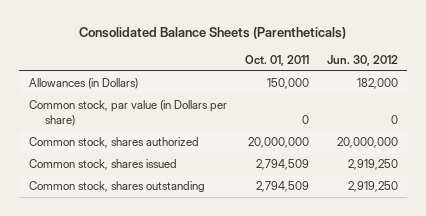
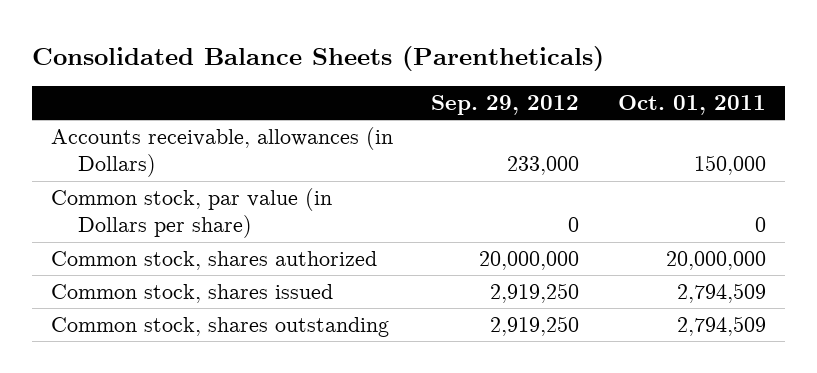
[326,54,398,66] Jun. 30, 2012 -> none
none -> [431,94,580,115] Sep. 29, 2012
[28,78,138,90] Allowances (in Dollars) -> [50,126,393,178] Accounts receivable, allowances (in Dollars)

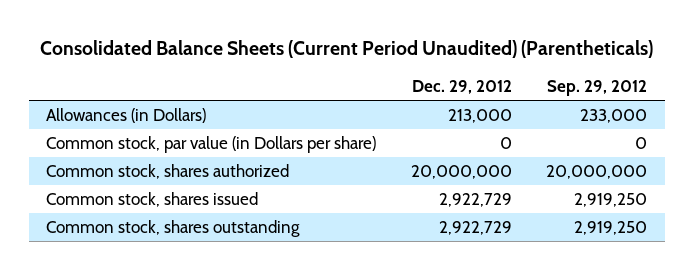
[31,45,604,71] Consolidated Balance Sheets (Parentheticals) -> [39,39,653,58] Consolidated Balance Sheets (Current Period Unaudited) (Parentheticals)
[617,94,766,115] Oct. 01, 2011 -> none
none -> [411,79,512,94] Dec. 29, 2012
[50,126,393,178] Accounts receivable, allowances (in Dollars) -> [46,108,207,124] Allowances (in Dollars)

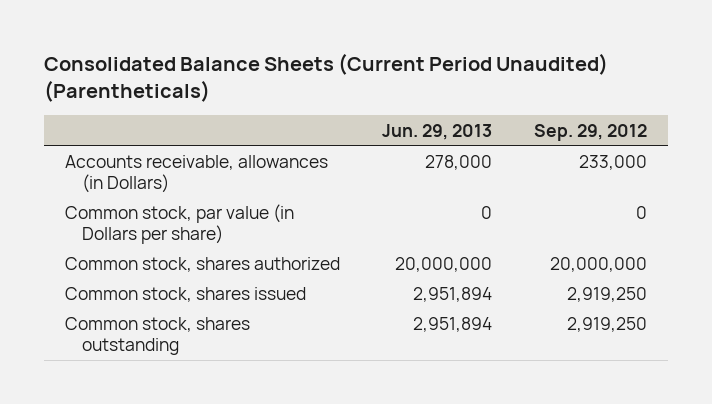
[411,79,512,94] Dec. 29, 2012 -> none
none -> [381,123,492,140] Jun. 29, 2013
[46,108,207,124] Allowances (in Dollars) -> [64,155,328,193] Accounts receivable, allowances (in Dollars)

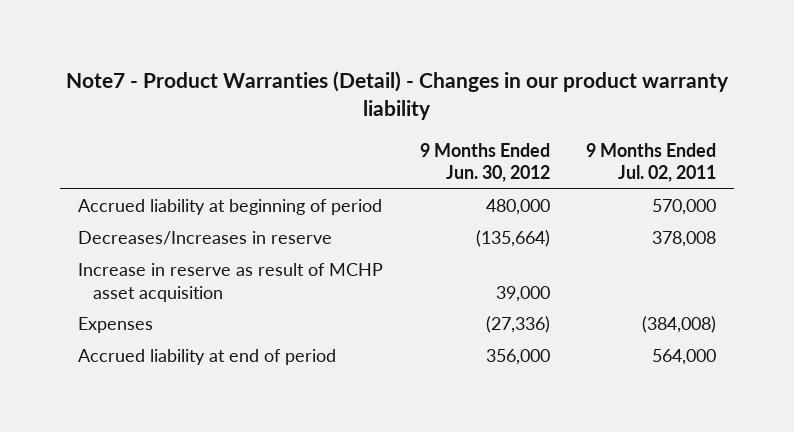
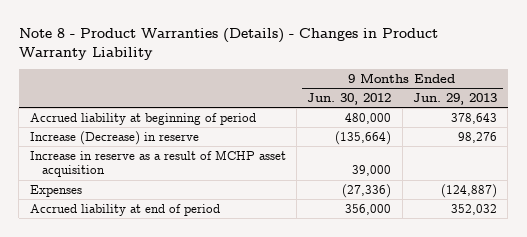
[66,70,730,121] Note7 - Product Warranties (Detail) - Changes in our product warranty liability -> [18,27,438,61] Note 8 - Product Warranties (Details) - Changes in Product Warranty Liability
[586,142,717,183] 9 Months Ended Jul. 02, 2011 -> none
none -> [413,92,498,105] Jun. 29, 2013
[78,231,333,246] Decreases/Increases in reserve -> [29,130,199,145] Increase (Decrease) in reserve
[78,263,384,302] Increase in reserve as result of MCHP asset acquisition -> [29,149,286,178] Increase in reserve as a result of MCHP asset acquisition

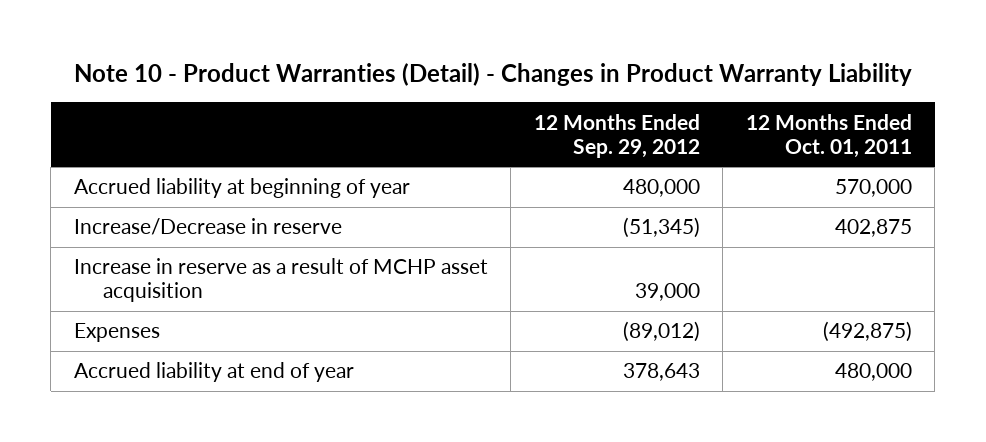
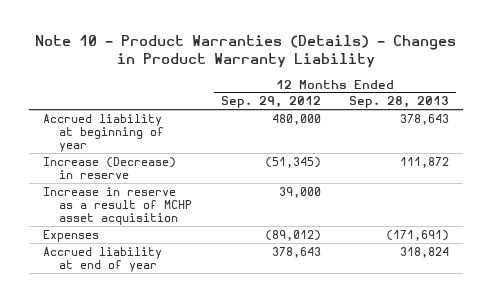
[73,63,912,87] Note 10 - Product Warranties (Detail) - Changes in Product Warranty Liability -> [34,35,456,69] Note 10 - Product Warranties (Details) - Changes in Product Warranty Liability
[745,113,912,158] 12 Months Ended Oct. 01, 2011 -> none
none -> [348,96,449,109] Sep. 28, 2013
[73,218,342,236] Increase/Decrease in reserve -> [42,156,176,180] Increase (Decrease) in reserve

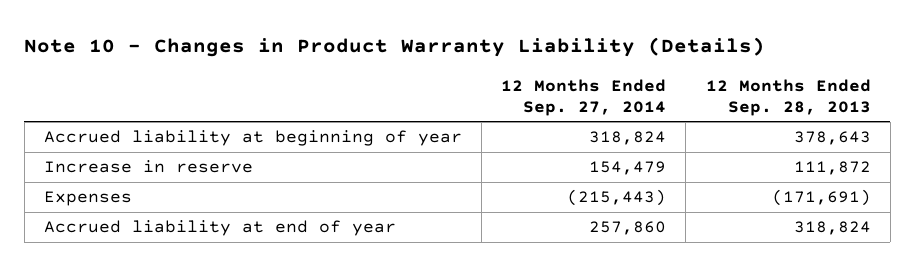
[34,35,456,69] Note 10 - Product Warranties (Details) - Changes in Product Warranty Liability -> [24,37,766,58] Note 10 - Changes in Product Warranty Liability (Details)
[220,96,321,109] Sep. 29, 2012 -> none
none -> [501,78,667,116] 12 Months Ended Sep. 27, 2014
[42,186,193,226] Increase in reserve as a result of MCHP asset acquisition -> none
[42,156,176,180] Increase (Decrease) in reserve -> [43,160,253,174] Increase in reserve

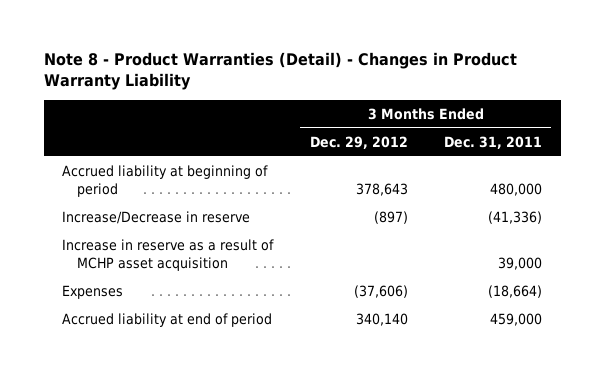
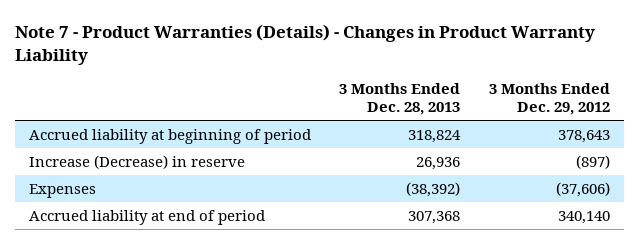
[43,51,517,91] Note 8 - Product Warranties (Detail) - Changes in Product Warranty Liability -> [14,23,595,65] Note 7 - Product Warranties (Details) - Changes in Product Warranty Liability
[444,135,543,149] Dec. 31, 2011 -> none
none -> [339,83,461,115] 3 Months Ended Dec. 28, 2013
[61,238,274,271] Increase in reserve as a result of MCHP asset acquisition -> none
[61,210,250,224] Increase/Decrease in reserve -> [28,154,245,169] Increase (Decrease) in reserve

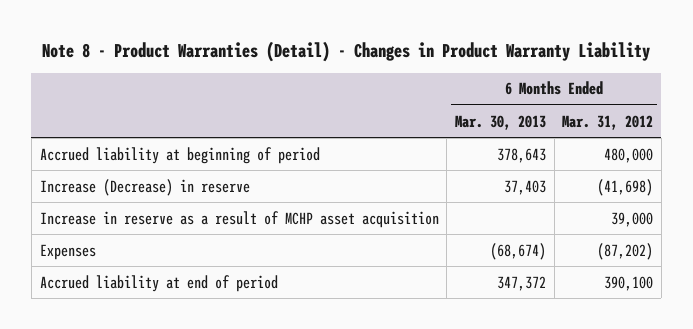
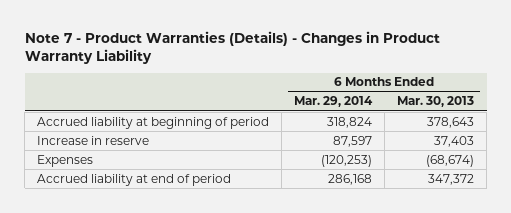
[42,40,651,62] Note 8 - Product Warranties (Detail) - Changes in Product Warranty Liability -> [24,30,440,65] Note 7 - Product Warranties (Details) - Changes in Product Warranty Liability
[562,114,654,130] Mar. 31, 2012 -> none
none -> [294,96,374,108] Mar. 29, 2014
[39,210,439,228] Increase in reserve as a result of MCHP asset acquisition -> none
[39,178,250,196] Increase (Decrease) in reserve -> [37,135,150,145] Increase in reserve

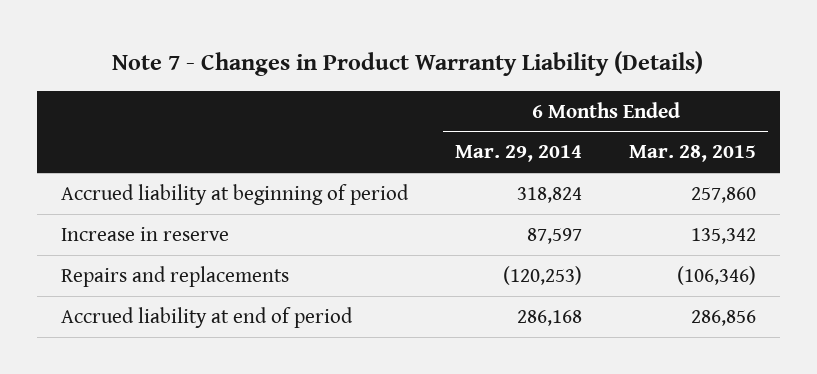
[24,30,440,65] Note 7 - Product Warranties (Details) - Changes in Product Warranty Liability -> [112,50,704,76] Note 7 - Changes in Product Warranty Liability (Details)
[397,96,475,108] Mar. 30, 2013 -> none
none -> [629,145,757,163] Mar. 28, 2015
[37,154,94,167] Expenses -> [60,265,289,287] Repairs and replacements

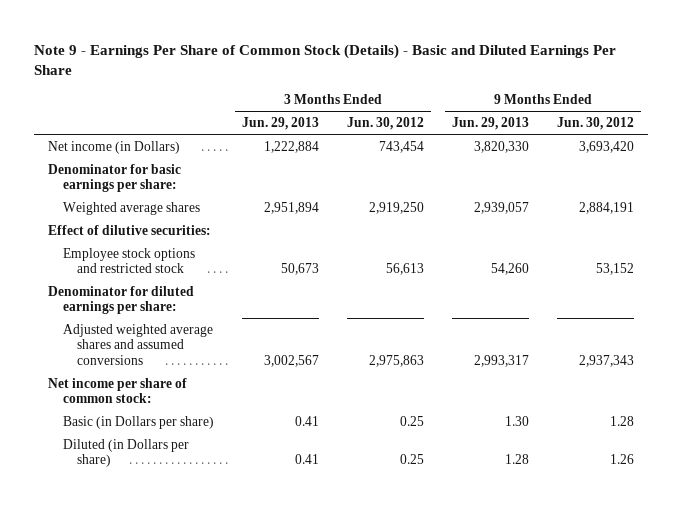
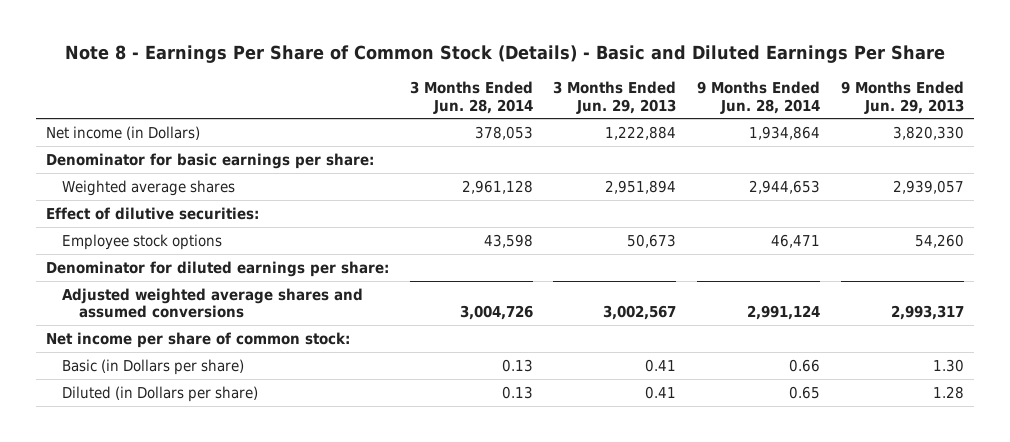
[34,43,617,76] Note 9 - Earnings Per Share of Common Stock (Details) - Basic and Diluted Earnings Per Share -> [64,45,945,64] Note 8 - Earnings Per Share of Common Stock (Details) - Basic and Diluted Earnings Per Share
[346,117,424,131] Jun. 30, 2012 -> none
[556,117,634,131] Jun. 30, 2012 -> none
none -> [409,81,533,114] 3 Months Ended Jun. 28, 2014
none -> [697,81,821,114] 9 Months Ended Jun. 28, 2014
[62,247,195,274] Employee stock options and restricted stock -> [62,233,223,250] Employee stock options

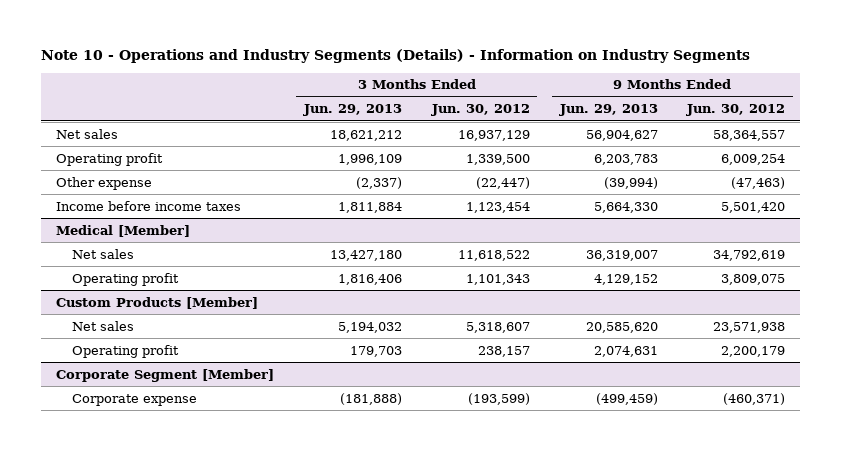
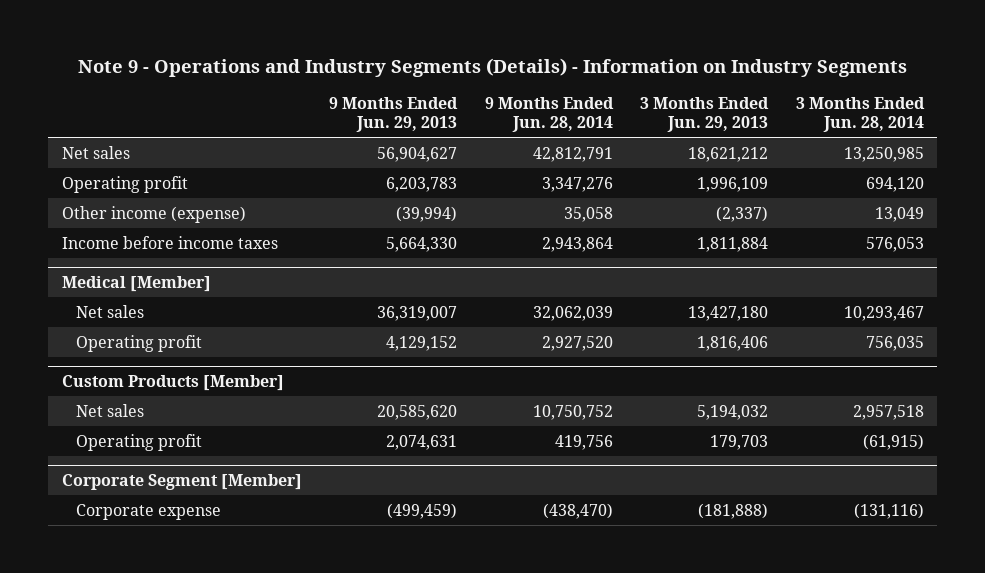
[41,49,751,64] Note 10 - Operations and Industry Segments (Details) - Information on Industry Segments -> [77,57,907,77] Note 9 - Operations and Industry Segments (Details) - Information on Industry Segments
[430,104,530,117] Jun. 30, 2012 -> none
[686,104,786,117] Jun. 30, 2012 -> none
none -> [484,97,614,133] 9 Months Ended Jun. 28, 2014
none -> [795,97,925,133] 3 Months Ended Jun. 28, 2014
[56,176,153,190] Other expense -> [61,205,246,223] Other income (expense)

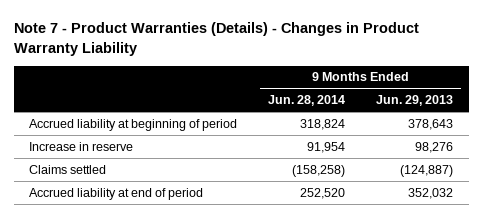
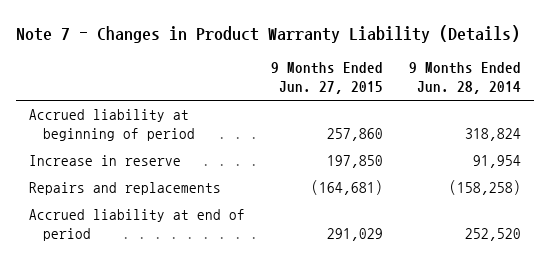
[13,22,419,57] Note 7 - Product Warranties (Details) - Changes in Product Warranty Liability -> [15,24,520,43] Note 7 - Changes in Product Warranty Liability (Details)
[376,95,454,107] Jun. 29, 2013 -> none
none -> [270,62,383,95] 9 Months Ended Jun. 27, 2015
[29,164,107,174] Claims settled -> [28,182,221,196] Repairs and replacements

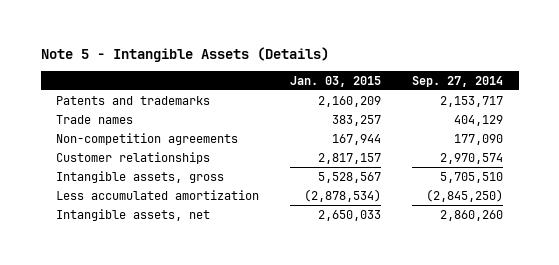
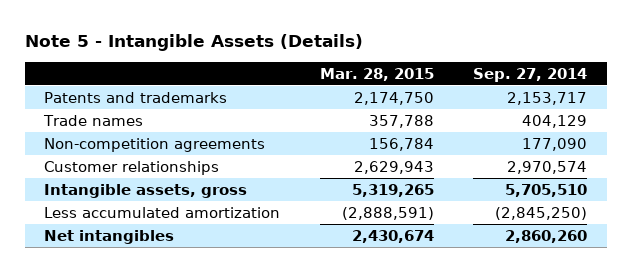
[290,75,382,87] Jan. 03, 2015 -> none
none -> [319,67,434,81] Mar. 28, 2015
[56,208,211,221] Intangible assets, net -> [44,229,175,244] Net intangibles

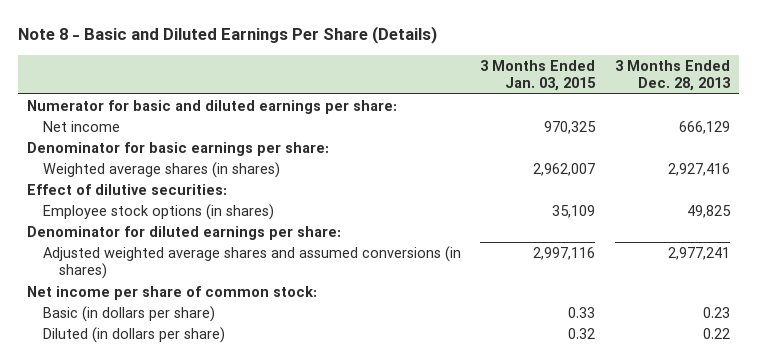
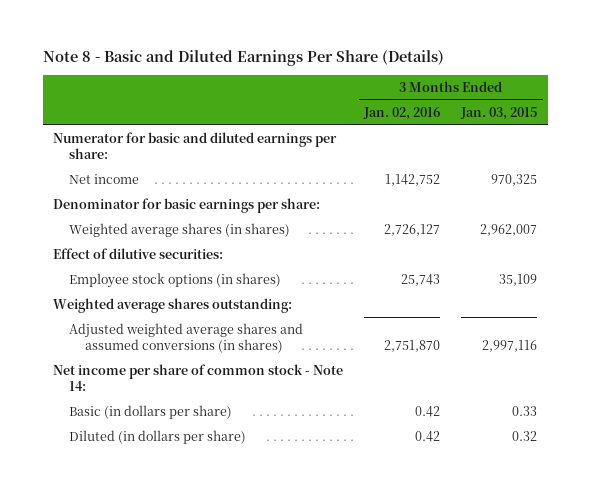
[614,59,730,92] 3 Months Ended Dec. 28, 2013 -> none
none -> [363,106,441,120] Jan. 02, 2016
[27,225,342,240] Denominator for diluted earnings per share: -> [53,298,293,314] Weighted average shares outstanding:
[27,285,318,300] Net income per share of common stock: -> [53,364,344,391] Net income per share of common stock - Note 14:

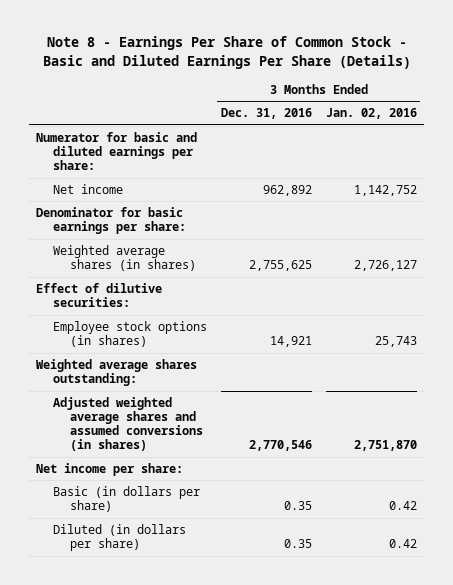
[42,50,444,67] Note 8 - Basic and Diluted Earnings Per Share (Details) -> [42,36,411,69] Note 8 - Earnings Per Share of Common Stock - Basic and Diluted Earnings Per Share (Details)
[460,106,538,120] Jan. 03, 2015 -> none
none -> [220,108,312,120] Dec. 31, 2016
[53,364,344,391] Net income per share of common stock - Note 14: -> [36,462,184,476] Net income per share:

